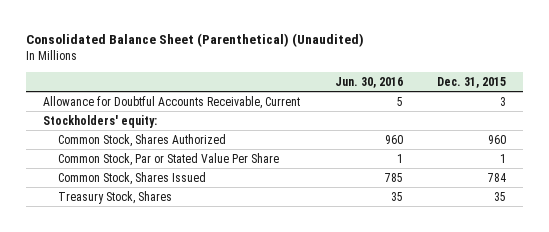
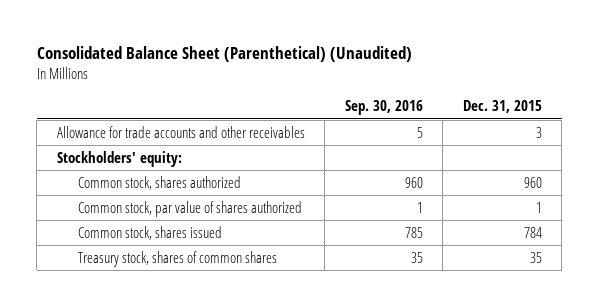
[334,76,403,88] Jun. 30, 2016 -> none
none -> [344,100,423,116] Sep. 30, 2016
[43,95,301,109] Allowance for Doubtful Accounts Receivable, Current -> [56,125,305,138] Allowance for trade accounts and other receivables
[57,133,226,147] Common Stock, Shares Authorized -> [77,175,241,190] Common stock, shares authorized
[57,152,279,166] Common Stock, Par or Stated Value Per Share -> [77,200,302,217] Common stock, par value of shares authorized
[57,171,206,185] Common Stock, Shares Issued -> [77,225,222,240] Common stock, shares issued
[57,190,172,204] Treasury Stock, Shares -> [77,250,277,267] Treasury stock, shares of common shares

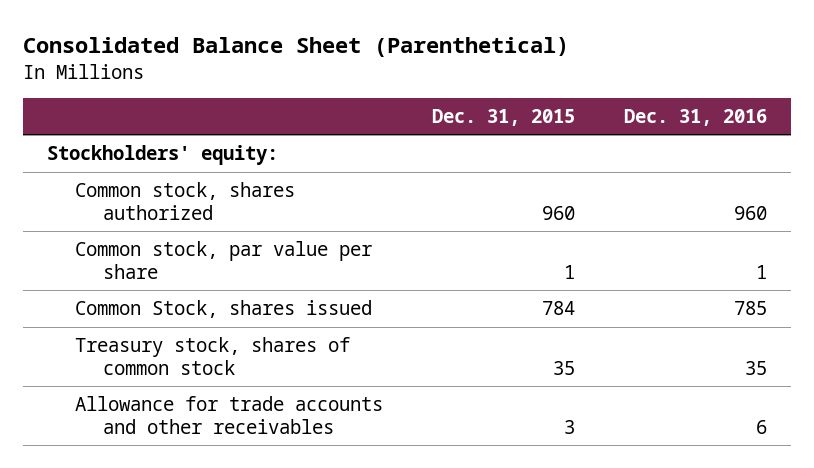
[36,46,412,63] Consolidated Balance Sheet (Parenthetical) (Unaudited) -> [22,36,569,57] Consolidated Balance Sheet (Parenthetical)
[344,100,423,116] Sep. 30, 2016 -> none
none -> [623,108,767,126] Dec. 31, 2016
[77,200,302,217] Common stock, par value of shares authorized -> [74,241,372,279] Common stock, par value per share
[77,225,222,240] Common stock, shares issued -> [74,300,372,319] Common Stock, shares issued
[77,250,277,267] Treasury stock, shares of common shares -> [74,337,350,375] Treasury stock, shares of common stock
[56,125,305,138] Allowance for trade accounts and other receivables -> [74,396,383,434] Allowance for trade accounts and other receivables

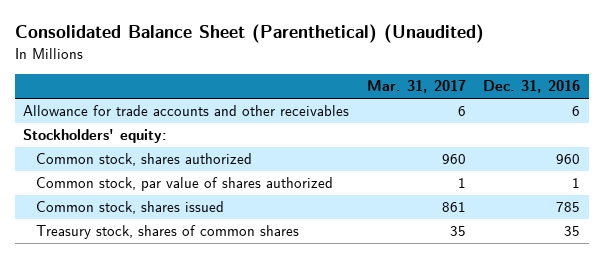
[22,36,569,57] Consolidated Balance Sheet (Parenthetical) -> [14,24,484,44] Consolidated Balance Sheet (Parenthetical) (Unaudited)
[431,108,575,126] Dec. 31, 2015 -> none
none -> [366,80,466,94] Mar. 31, 2017
[74,396,383,434] Allowance for trade accounts and other receivables -> [23,105,350,117] Allowance for trade accounts and other receivables
[74,241,372,279] Common stock, par value per share -> [36,177,334,192] Common stock, par value of shares authorized
[74,300,372,319] Common Stock, shares issued -> [36,201,225,215] Common stock, shares issued
[74,337,350,375] Treasury stock, shares of common stock -> [36,225,300,240] Treasury stock, shares of common shares

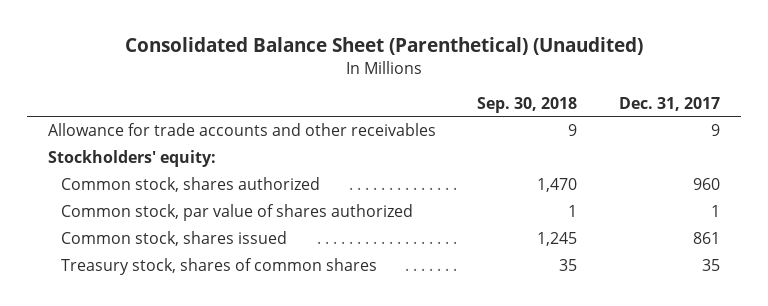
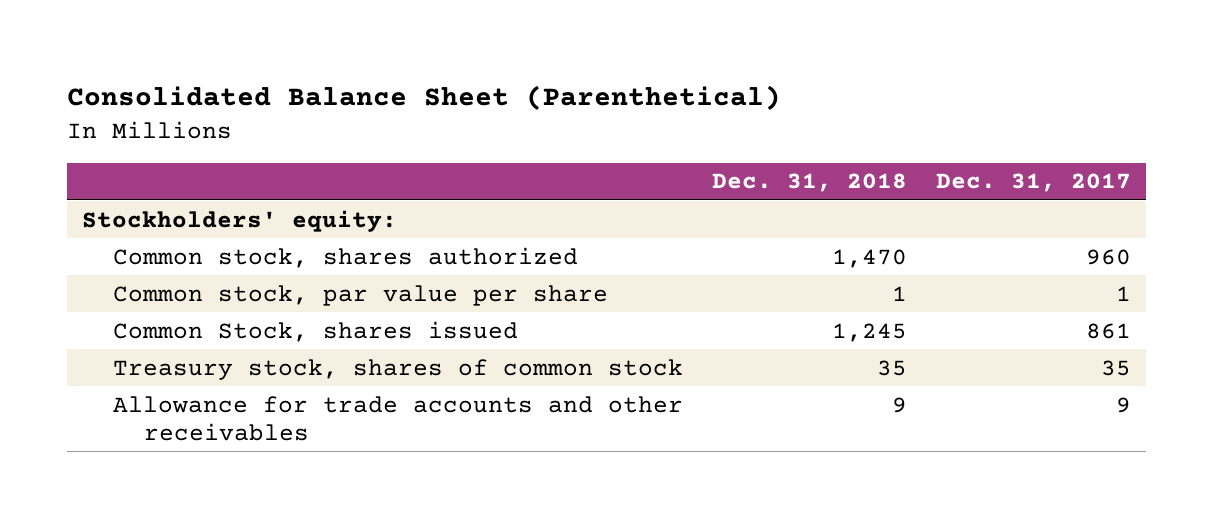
[124,37,643,56] Consolidated Balance Sheet (Parenthetical) (Unaudited) -> [67,85,782,111] Consolidated Balance Sheet (Parenthetical)
[477,96,578,113] Sep. 30, 2018 -> none
none -> [711,173,907,193] Dec. 31, 2018
[61,204,414,222] Common stock, par value of shares authorized -> [112,284,608,306] Common stock, par value per share
[61,231,288,247] Common stock, shares issued -> [112,320,518,342] Common Stock, shares issued
[61,258,378,276] Treasury stock, shares of common shares -> [112,358,683,380] Treasury stock, shares of common stock
[47,123,436,137] Allowance for trade accounts and other receivables -> [112,395,683,441] Allowance for trade accounts and other receivables

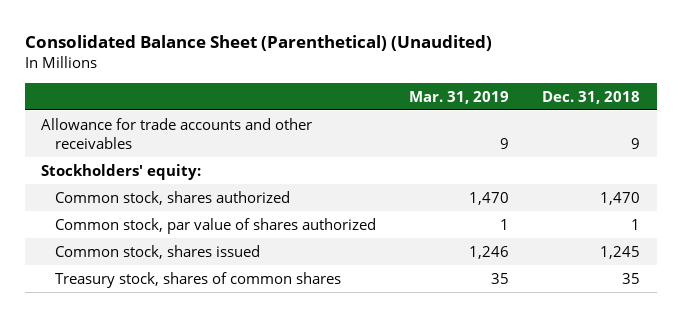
[67,85,782,111] Consolidated Balance Sheet (Parenthetical) -> [24,34,492,51] Consolidated Balance Sheet (Parenthetical) (Unaudited)
[936,173,1132,193] Dec. 31, 2017 -> none
none -> [408,90,509,104] Mar. 31, 2019
[112,395,683,441] Allowance for trade accounts and other receivables -> [41,117,313,149] Allowance for trade accounts and other receivables
[112,284,608,306] Common stock, par value per share -> [54,217,376,234] Common stock, par value of shares authorized
[112,320,518,342] Common Stock, shares issued -> [54,244,260,259] Common stock, shares issued
[112,358,683,380] Treasury stock, shares of common stock -> [54,271,341,288] Treasury stock, shares of common shares

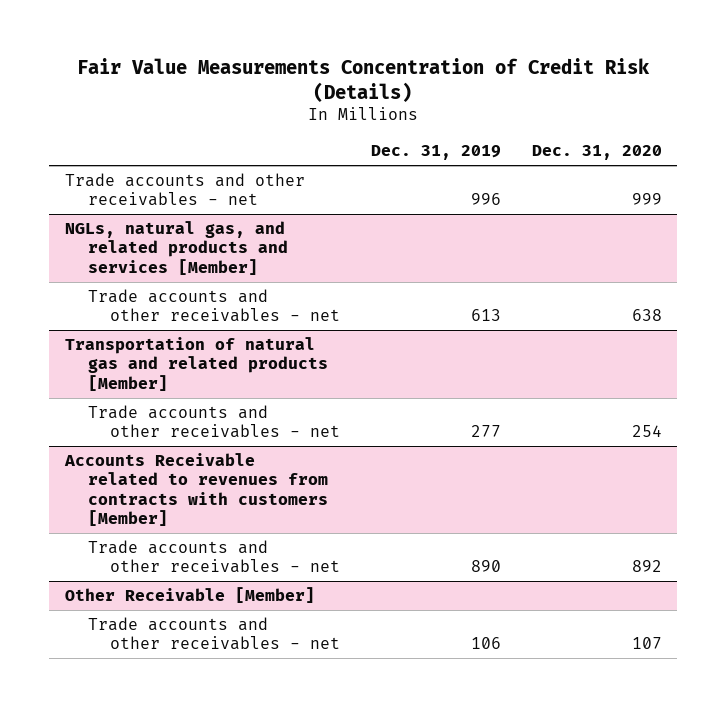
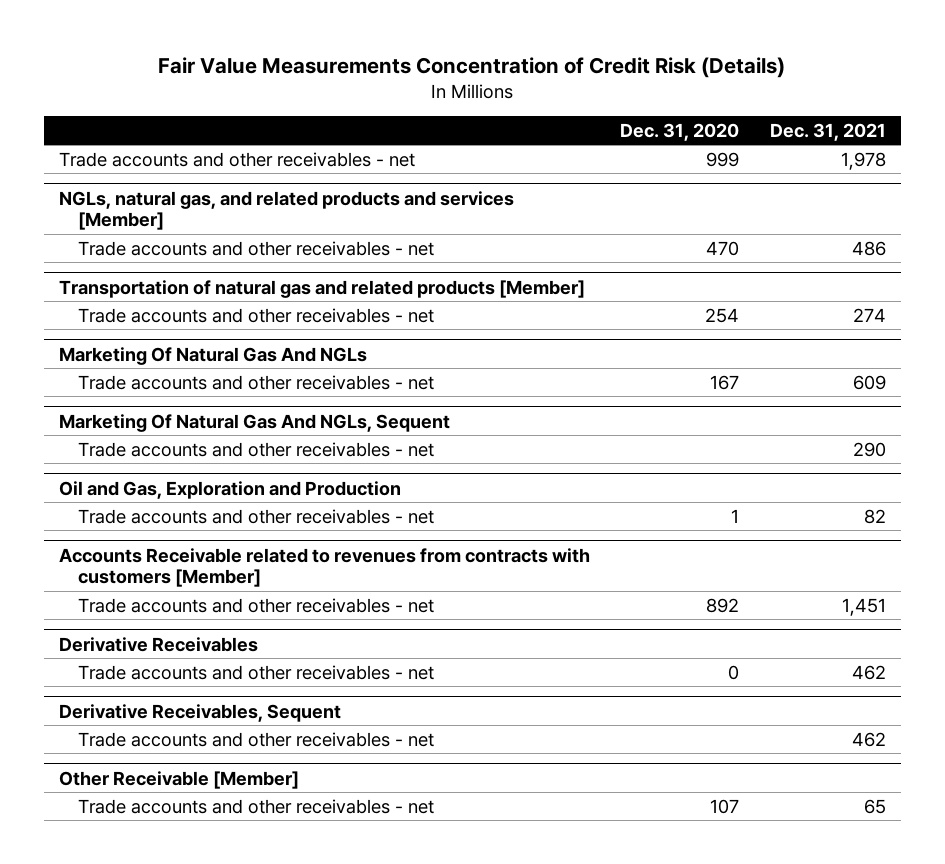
[371,145,502,161] Dec. 31, 2019 -> none
none -> [769,122,886,141] Dec. 31, 2021
[631,309,662,322] 638 -> [706,240,740,256] 470
none -> [59,346,368,365] Marketing Of Natural Gas And NGLs
none -> [77,374,434,390] Trade accounts and other receivables - net
none -> [59,413,451,432] Marketing Of Natural Gas And NGLs, Sequent
none -> [77,441,434,457] Trade accounts and other receivables - net
none -> [59,480,402,499] Oil and Gas, Exploration and Production
none -> [77,508,434,524] Trade accounts and other receivables - net
none -> [59,636,259,652] Derivative Receivables
none -> [77,664,434,680] Trade accounts and other receivables - net
none -> [59,703,342,722] Derivative Receivables, Sequent
none -> [77,731,434,747] Trade accounts and other receivables - net

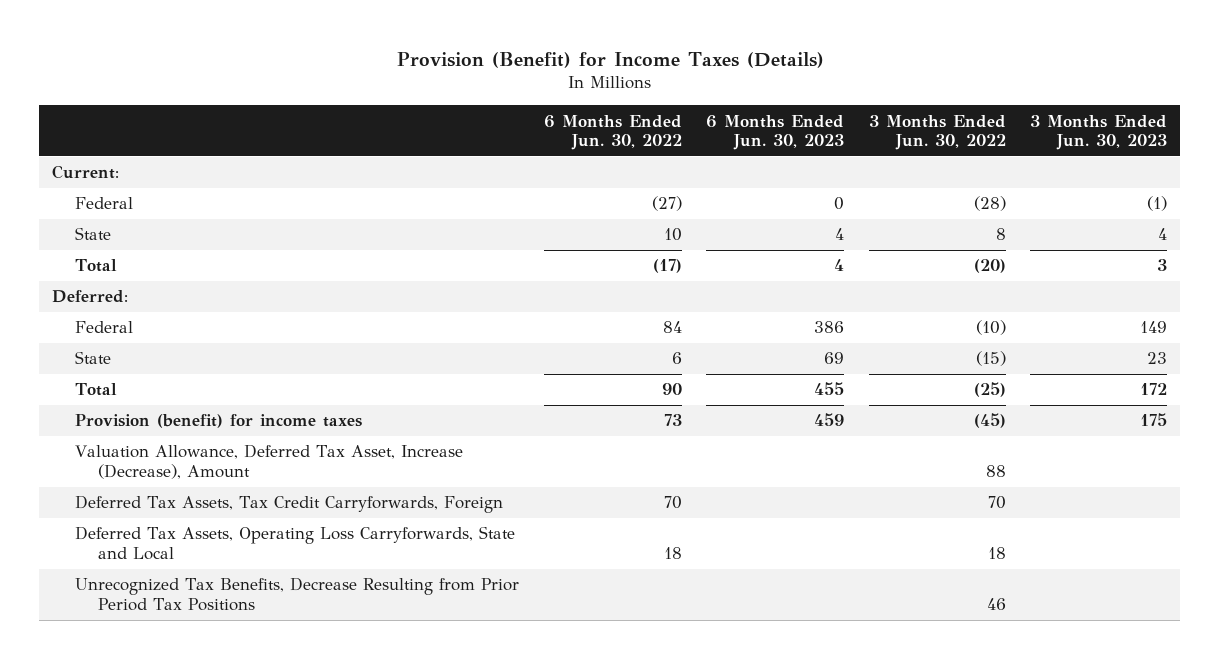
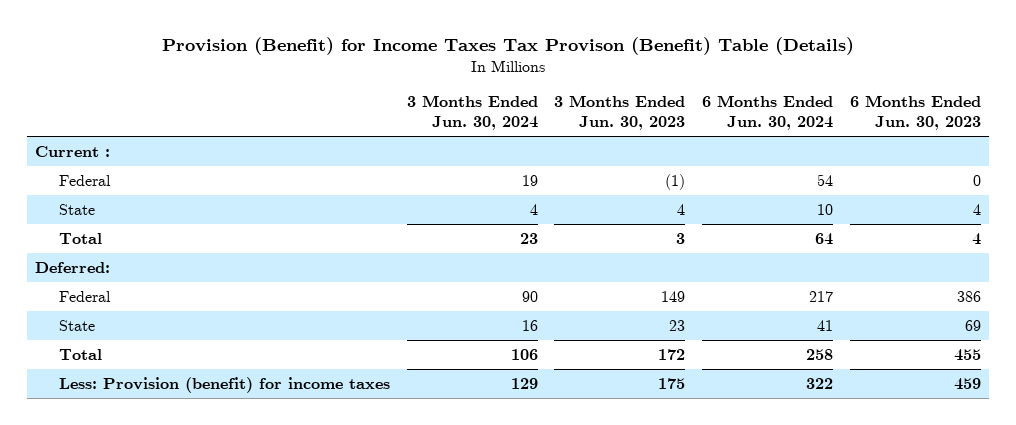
[396,51,824,68] Provision (Benefit) for Income Taxes (Details) -> [161,36,854,55] Provision (Benefit) for Income Taxes Tax Provison (Benefit) Table (Details)
[543,114,682,150] 6 Months Ended Jun. 30, 2022 -> none
[868,114,1006,150] 3 Months Ended Jun. 30, 2022 -> none
none -> [406,95,538,130] 3 Months Ended Jun. 30, 2024
none -> [702,95,834,130] 6 Months Ended Jun. 30, 2024
[51,165,119,180] Current: -> [35,146,111,158] Current :
[74,444,463,479] Valuation Allowance, Deferred Tax Asset, Increase (Decrease), Amount -> none
[74,495,503,514] Deferred Tax Assets, Tax Credit Carryforwards, Foreign -> none
[74,526,515,560] Deferred Tax Assets, Operating Loss Carryforwards, State and Local -> none
[74,577,519,611] Unrecognized Tax Benefits, Decrease Resulting from Prior Period Tax Positions -> none
[74,414,362,429] Provision (benefit) for income taxes -> [58,377,390,394] Less: Provision (benefit) for income taxes

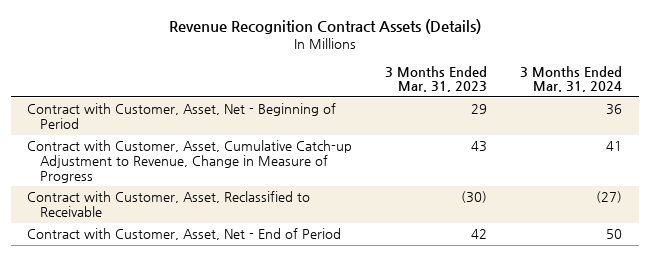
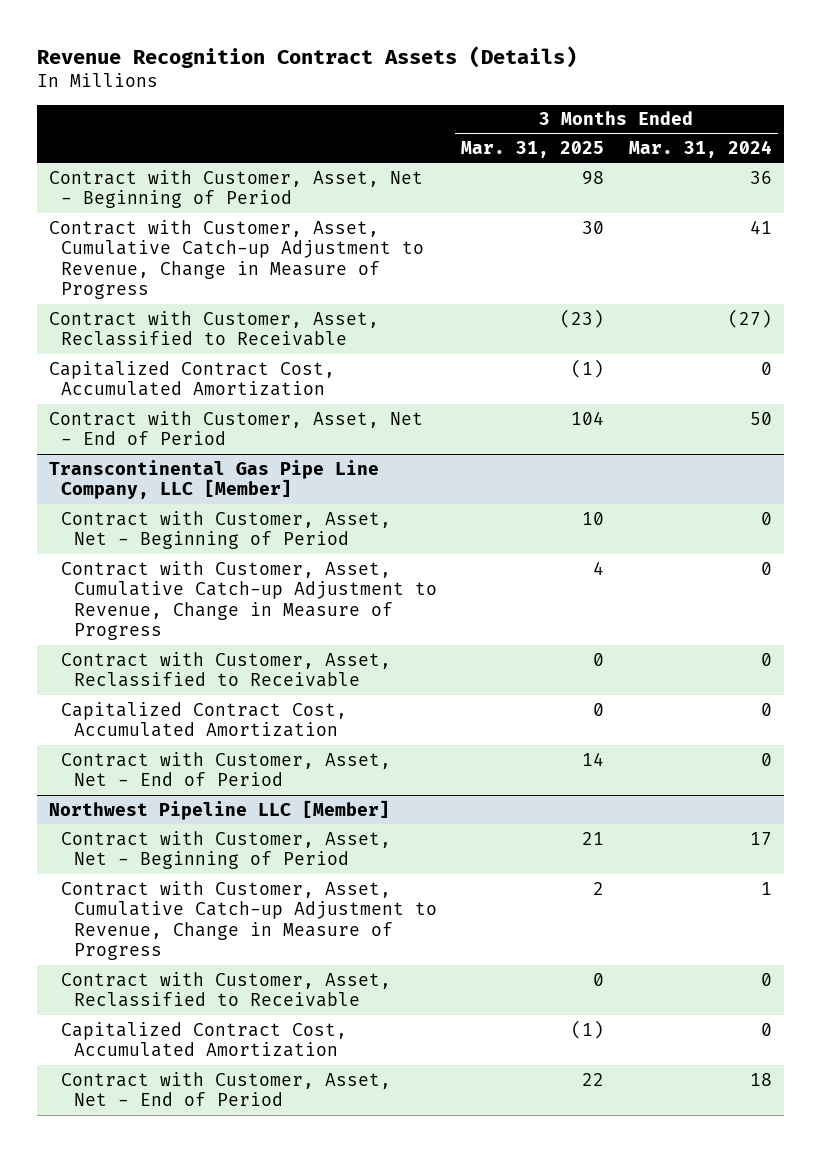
[385,65,488,93] 3 Months Ended Mar. 31, 2023 -> none
none -> [461,140,605,158] Mar. 31, 2025
none -> [49,360,336,397] Capitalized Contract Cost, Accumulated Amortization
none -> [49,459,380,500] Transcontinental Gas Pipe Line Company, LLC [Member]
none -> [61,510,392,550] Contract with Customer, Asset, Net - Beginning of Period
none -> [61,560,437,641] Contract with Customer, Asset, Cumulative Catch-up Adjustment to Revenue, Change in Measure of Progress
none -> [61,651,392,688] Contract with Customer, Asset, Reclassified to Receivable
none -> [61,701,348,738] Capitalized Contract Cost, Accumulated Amortization
none -> [61,751,392,787] Contract with Customer, Asset, Net - End of Period
none -> [49,799,391,820] Northwest Pipeline LLC [Member]
none -> [61,830,392,870] Contract with Customer, Asset, Net - Beginning of Period
none -> [61,880,437,961] Contract with Customer, Asset, Cumulative Catch-up Adjustment to Revenue, Change in Measure of Progress
none -> [61,971,392,1008] Contract with Customer, Asset, Reclassified to Receivable
none -> [61,1021,348,1058] Capitalized Contract Cost, Accumulated Amortization
none -> [61,1071,392,1107] Contract with Customer, Asset, Net - End of Period

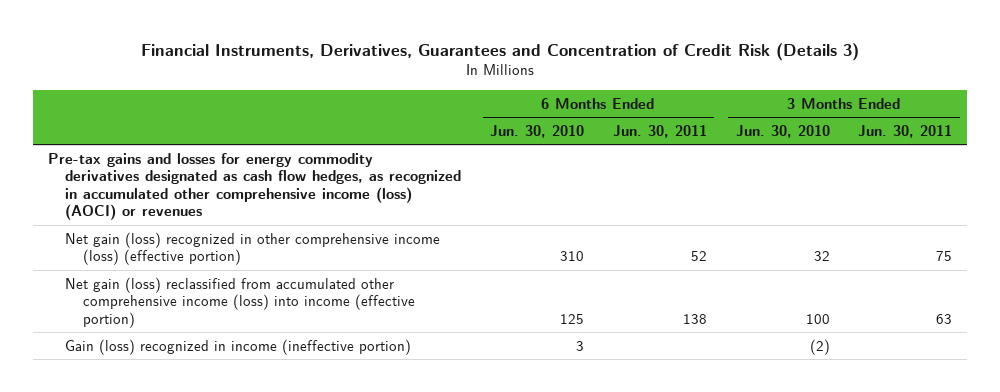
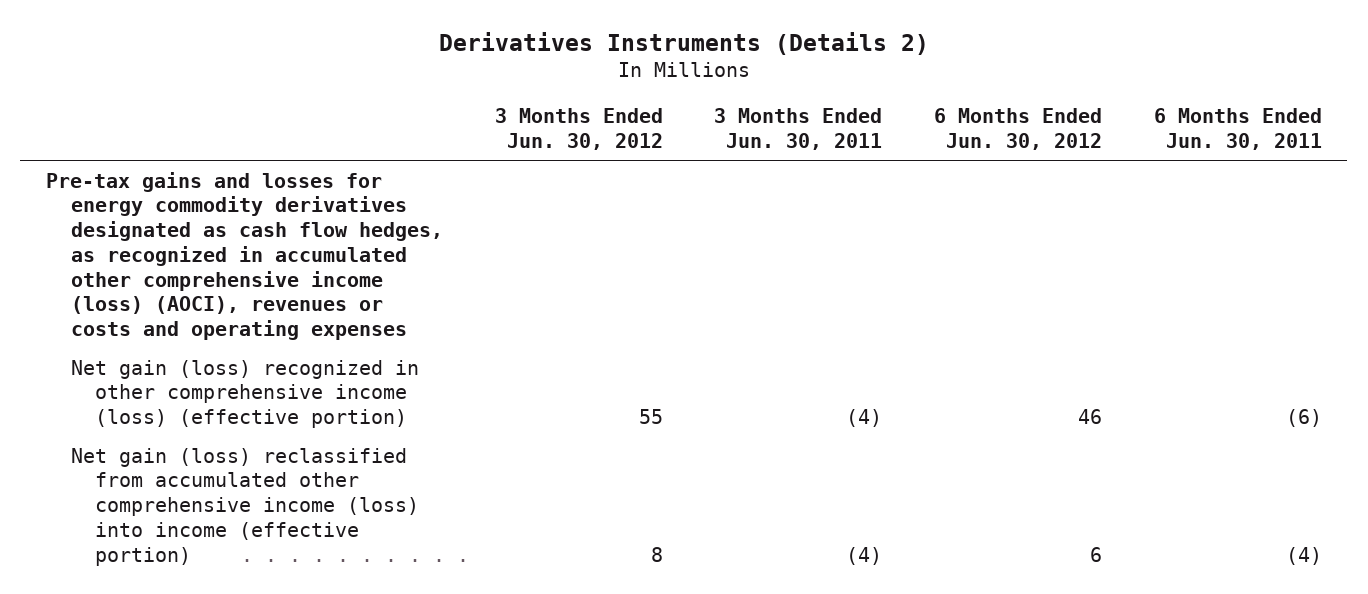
[140,42,859,61] Financial Instruments, Derivatives, Guarantees and Concentration of Credit Risk (Details 3) -> [438,31,929,55] Derivatives Instruments (Details 2)
[490,124,585,138] Jun. 30, 2010 -> none
[735,124,830,138] Jun. 30, 2010 -> none
none -> [494,108,663,151] 3 Months Ended Jun. 30, 2012
none -> [933,108,1102,151] 6 Months Ended Jun. 30, 2012
[65,338,412,355] Gain (loss) recognized in income (ineffective portion) -> none
[47,152,462,221] Pre-tax gains and losses for energy commodity derivatives designated as cash flow hedges, as recognized in accumulated other comprehensive income (loss) (AOCI) or revenues -> [46,171,443,341] Pre-tax gains and losses for energy commodity derivatives designated as cash flow hedges, as recognized in accumulated other comprehensive income (loss) (AOCI), revenues or costs and operating expenses
[690,251,707,262] 52 -> [1285,409,1322,428] (6)
[936,251,953,262] 75 -> [846,409,883,428] (4)
[682,313,707,324] 138 -> [1285,546,1322,565] (4)
[936,313,953,324] 63 -> [846,546,883,565] (4)

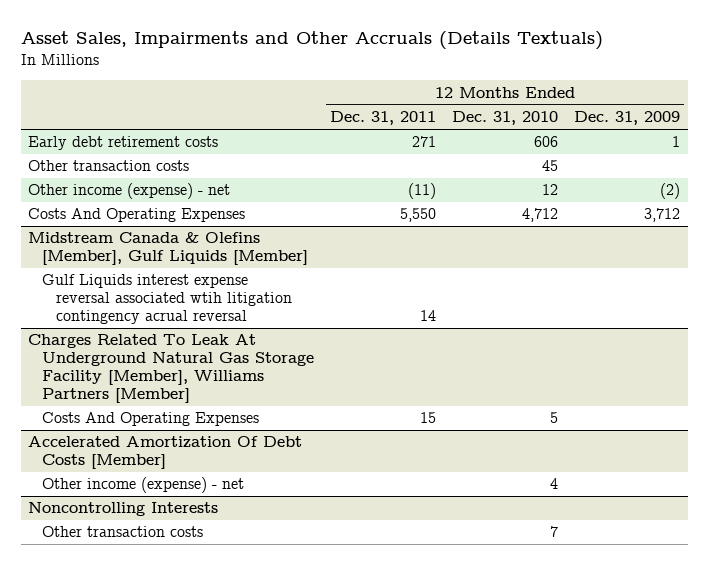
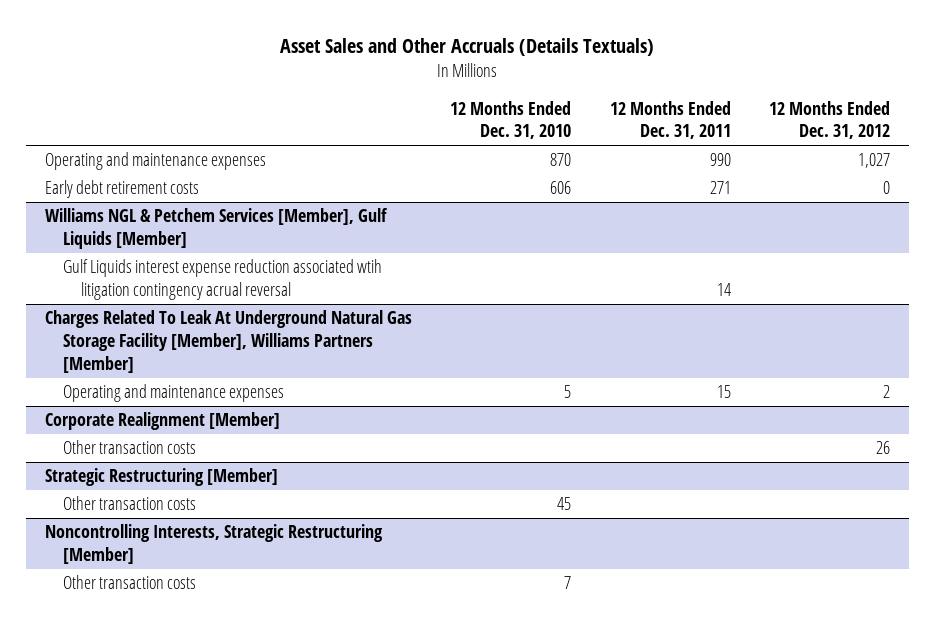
[20,31,603,51] Asset Sales, Impairments and Other Accruals (Details Textuals) -> [280,37,655,56] Asset Sales and Other Accruals (Details Textuals)
[573,111,680,126] Dec. 31, 2009 -> none
none -> [768,100,890,140] 12 Months Ended Dec. 31, 2012
none -> [44,152,266,171] Operating and maintenance expenses
[28,160,190,172] Other transaction costs -> none
[28,183,231,200] Other income (expense) - net -> none
[28,208,246,223] Costs And Operating Expenses -> none
[28,232,309,266] Midstream Canada & Olefins [Member], Gulf Liquids [Member] -> none
none -> [44,208,388,250] Williams NGL & Petchem Services [Member], Gulf Liquids [Member]
[42,274,292,324] Gulf Liquids interest expense reversal associated wtih litigation contingency acrual reversal -> [63,259,383,301] Gulf Liquids interest expense reduction associated wtih litigation contingency acrual reversal
[28,436,303,470] Accelerated Amortization Of Debt Costs [Member] -> none
[42,477,245,494] Other income (expense) - net -> none
[28,502,219,517] Noncontrolling Interests -> none
[42,412,260,427] Costs And Operating Expenses -> [63,384,285,403] Operating and maintenance expenses
none -> [44,412,280,431] Corporate Realignment [Member]
none -> [63,440,197,455] Other transaction costs
none -> [44,468,278,487] Strategic Restructuring [Member]
none -> [63,496,197,511] Other transaction costs
none -> [44,524,383,565] Noncontrolling Interests, Strategic Restructuring [Member]

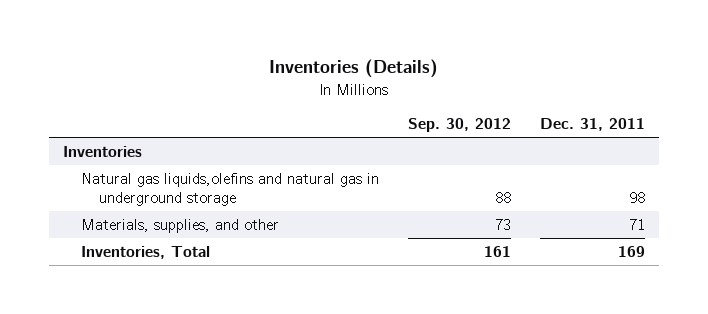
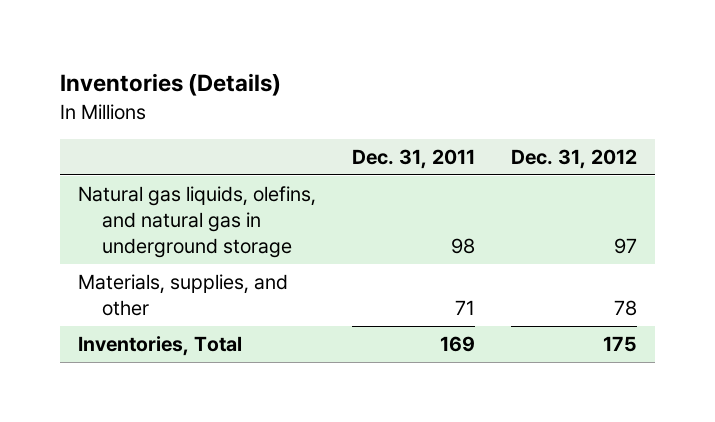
[408,118,512,133] Sep. 30, 2012 -> none
none -> [510,148,637,169] Dec. 31, 2012
[63,145,143,157] Inventories -> none
[81,172,380,207] Natural gas liquids,olefins and natural gas in underground storage -> [78,186,317,258] Natural gas liquids, olefins, and natural gas in underground storage

